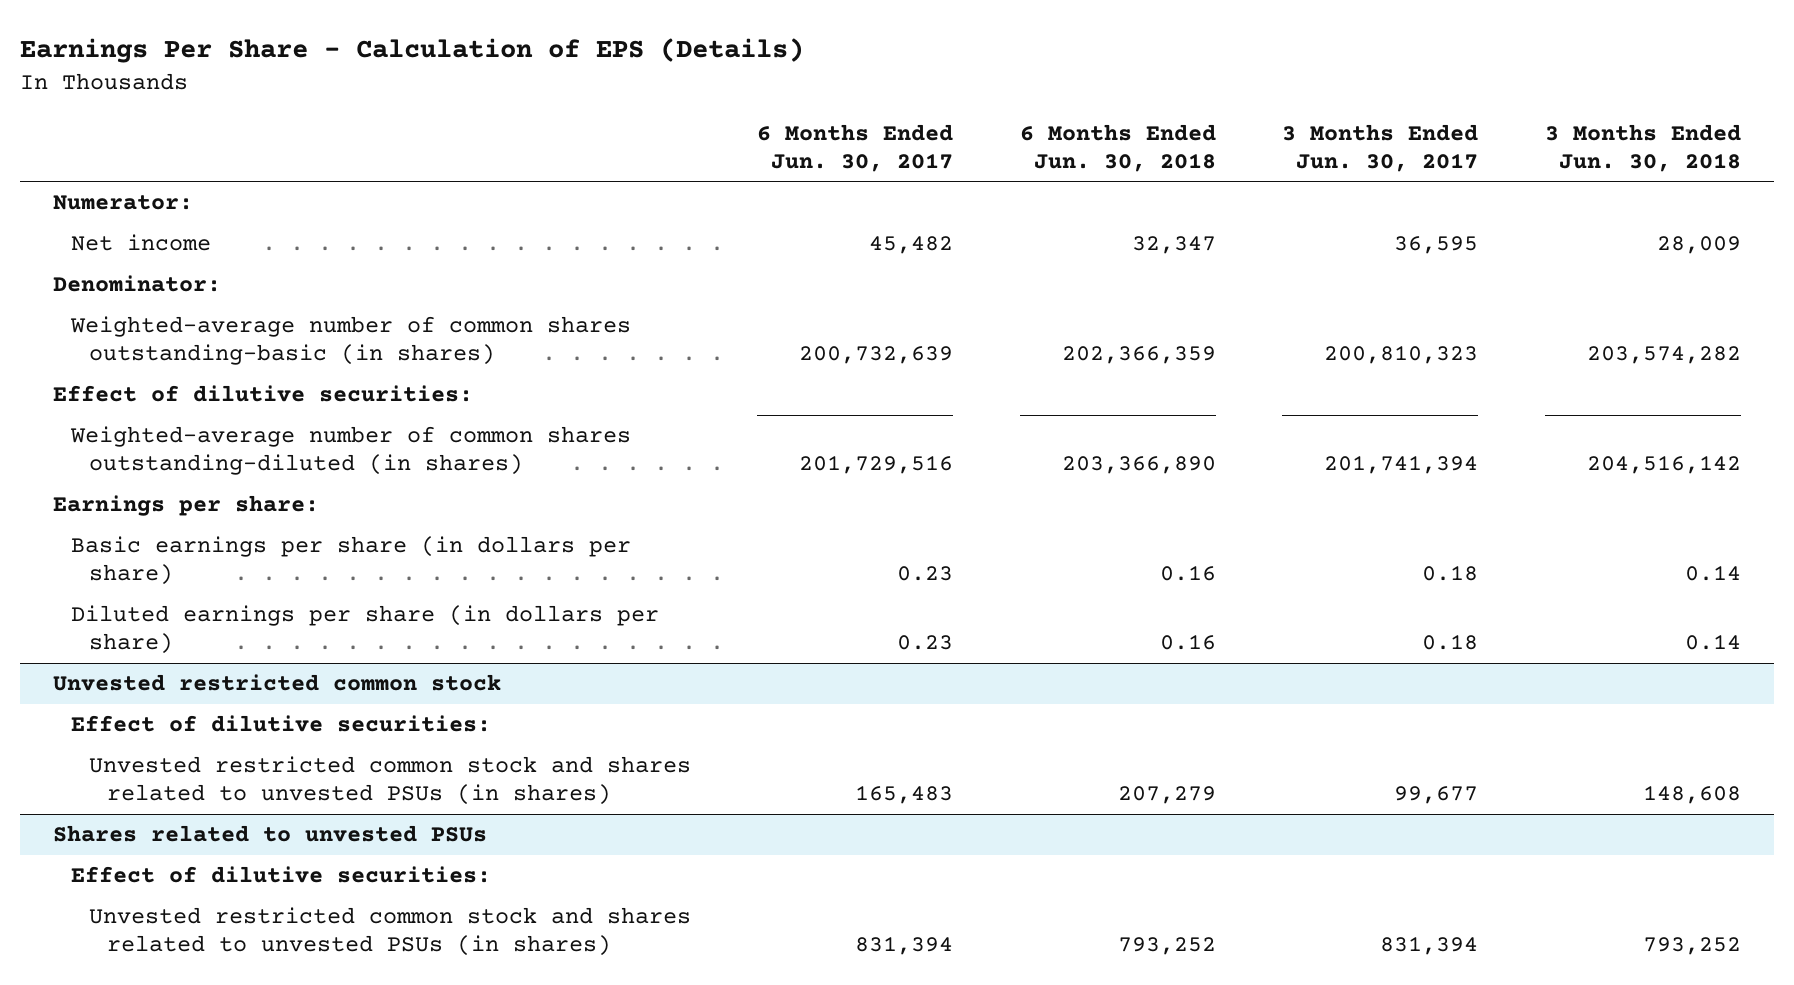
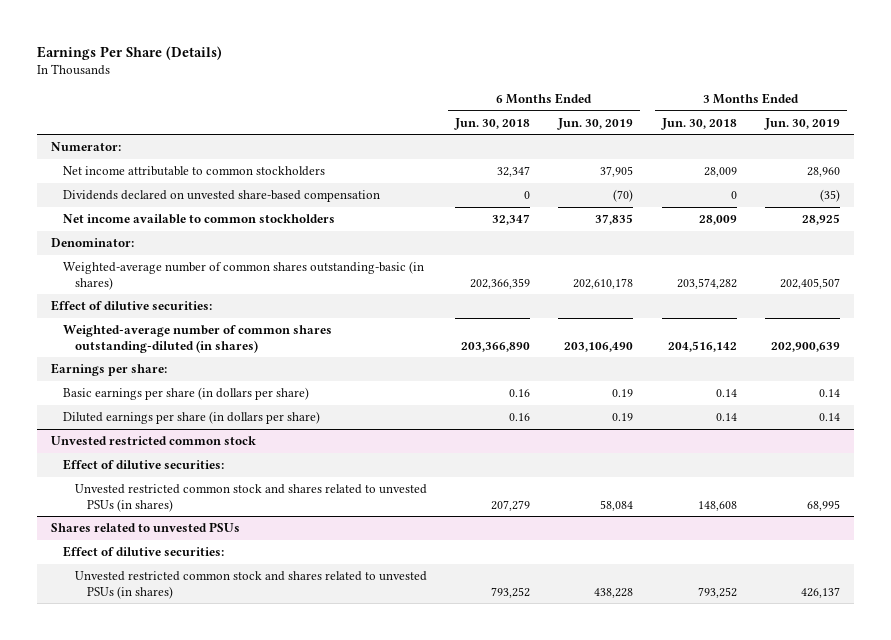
[19,37,804,63] Earnings Per Share - Calculation of EPS (Details) -> [36,45,222,60] Earnings Per Share (Details)
[757,123,954,172] 6 Months Ended Jun. 30, 2017 -> none
[1282,123,1479,172] 3 Months Ended Jun. 30, 2017 -> none
none -> [557,117,634,130] Jun. 30, 2019
none -> [763,117,840,130] Jun. 30, 2019
[71,234,212,252] Net income -> [62,166,325,177] Net income attributable to common stockholders
none -> [62,190,380,203] Dividends declared on unvested share-based compensation
none -> [62,214,335,225] Net income available to common stockholders

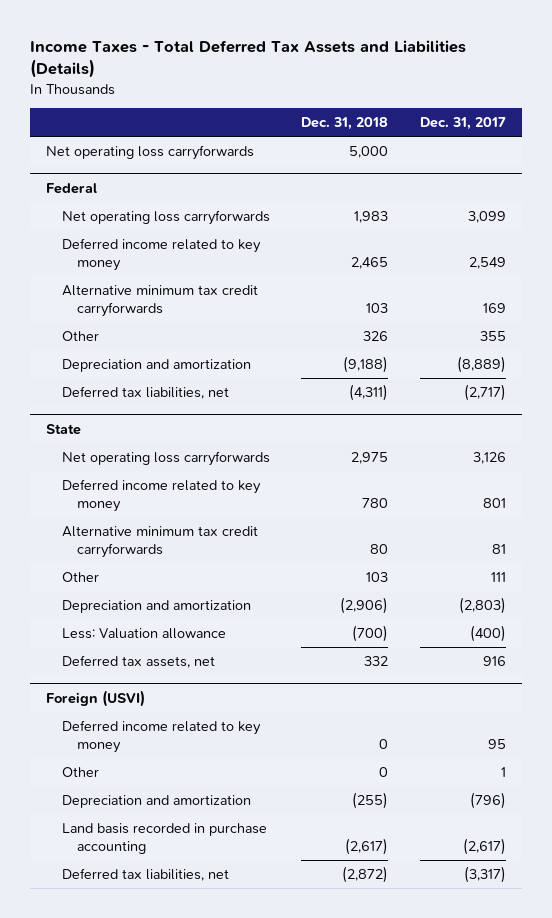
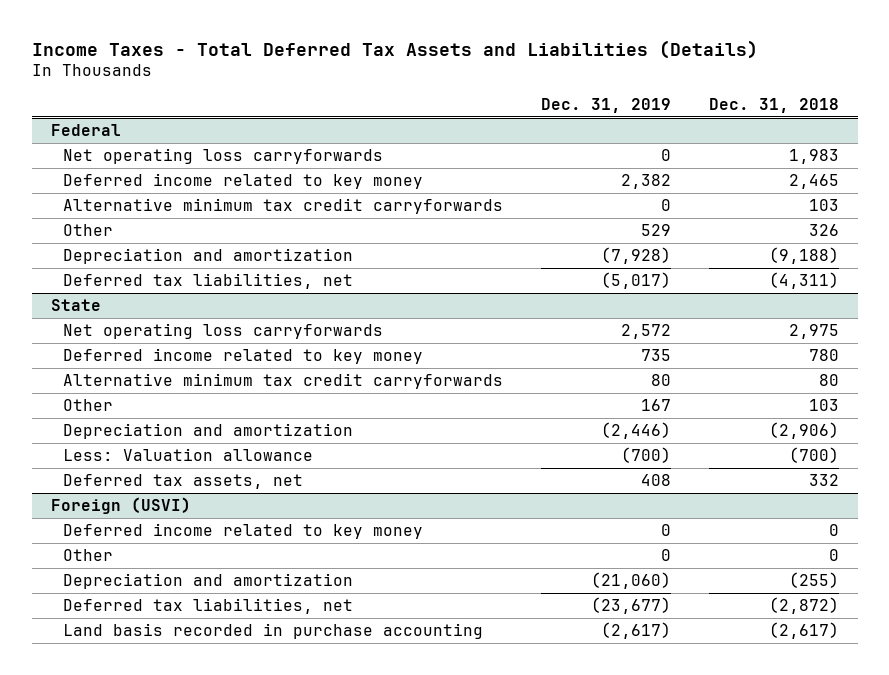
[420,117,507,131] Dec. 31, 2017 -> none
none -> [541,97,672,113] Dec. 31, 2019
[46,145,255,161] Net operating loss carryforwards -> none
[61,823,267,855] Land basis recorded in purchase accounting -> [63,623,484,640] Land basis recorded in purchase accounting

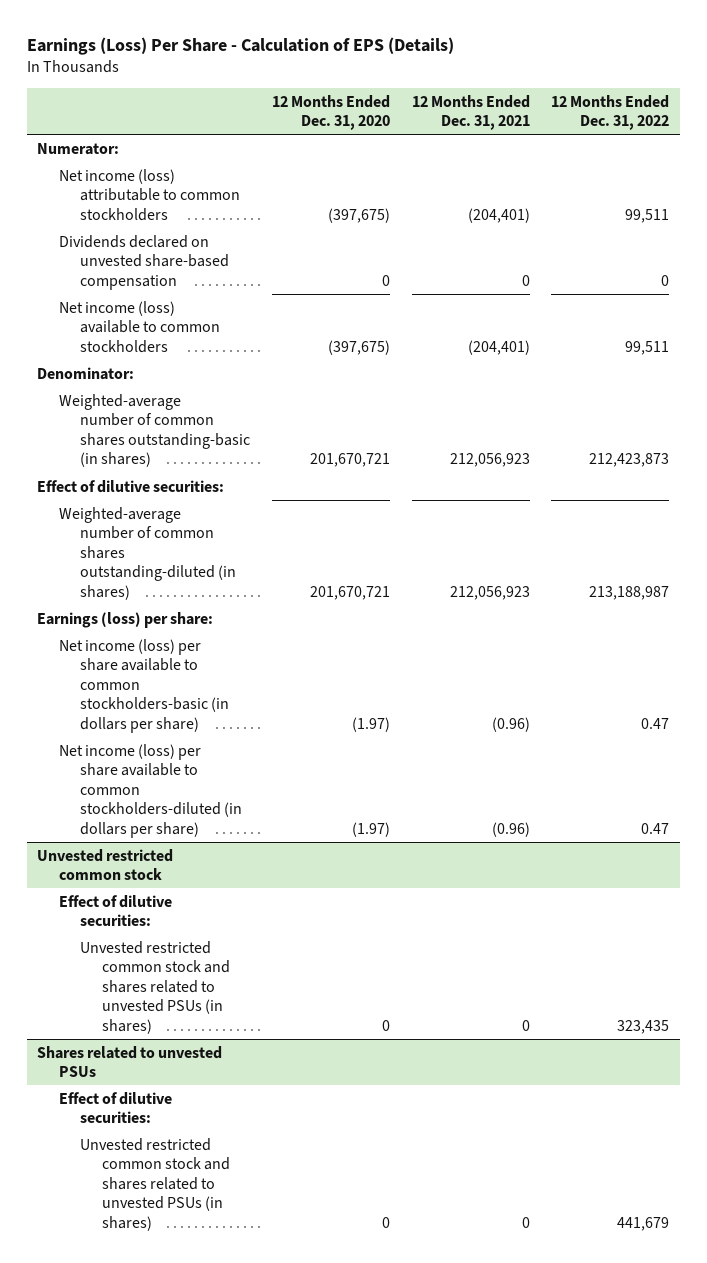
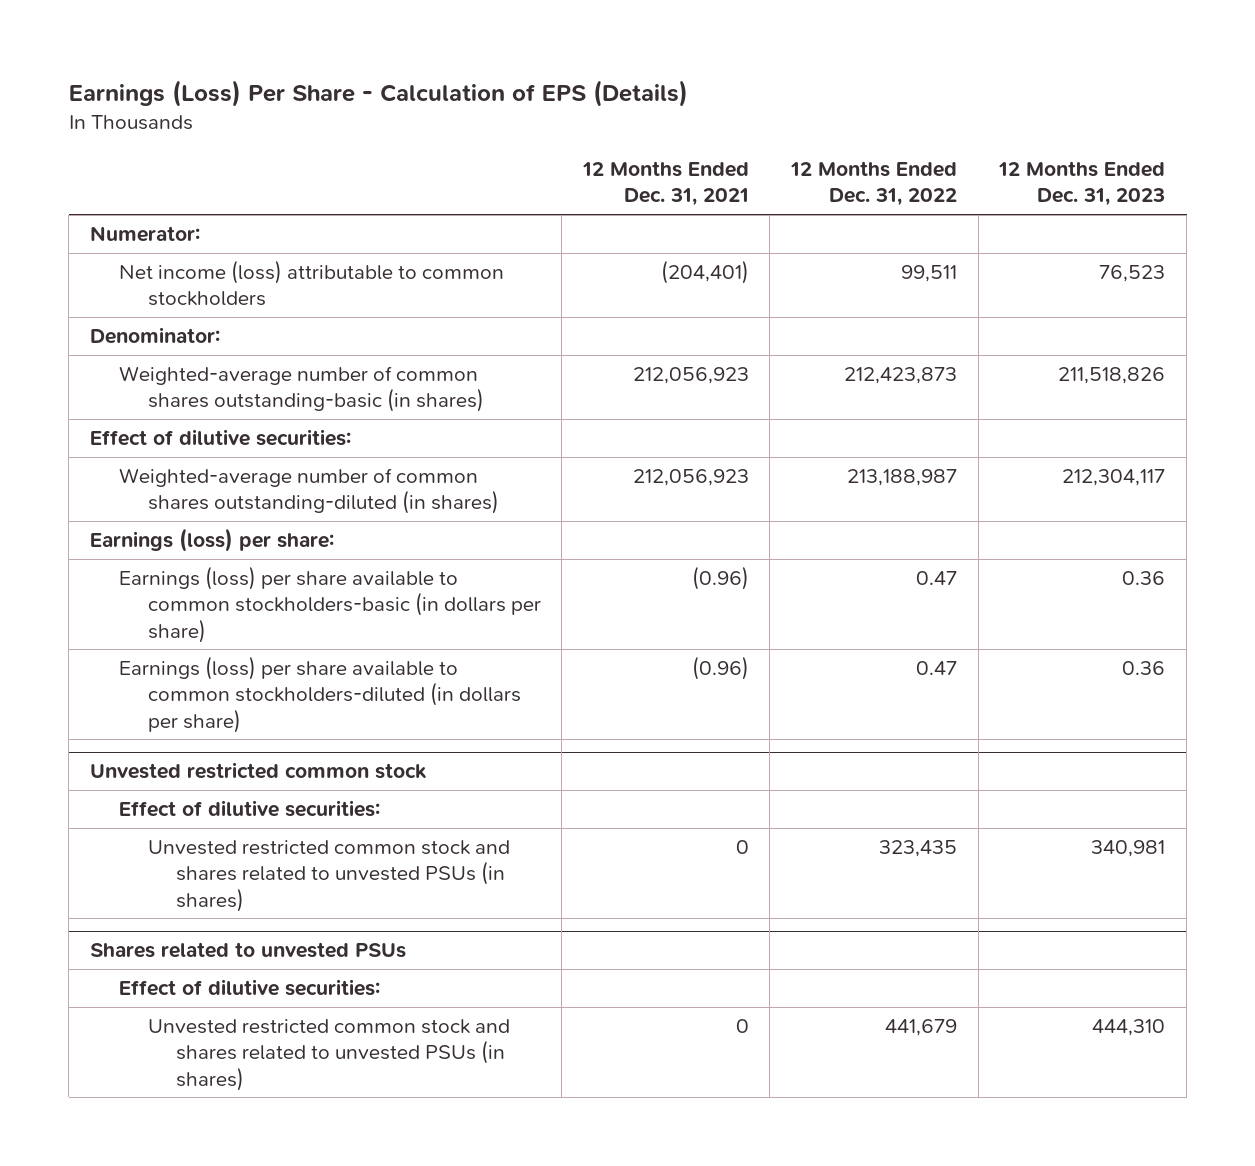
[272,94,391,131] 12 Months Ended Dec. 31, 2020 -> none
none -> [998,160,1166,207] 12 Months Ended Dec. 31, 2023
[58,234,230,290] Dividends declared on unvested share-based compensation -> none
[58,300,221,353] Net income (loss) available to common stockholders -> none
[58,638,230,733] Net income (loss) per share available to common stockholders-basic (in dollars per share) -> [118,566,541,643] Earnings (loss) per share available to common stockholders-basic (in dollars per share)
[58,743,243,838] Net income (loss) per share available to common stockholders-diluted (in dollars per share) -> [118,656,521,733] Earnings (loss) per share available to common stockholders-diluted (in dollars per share)

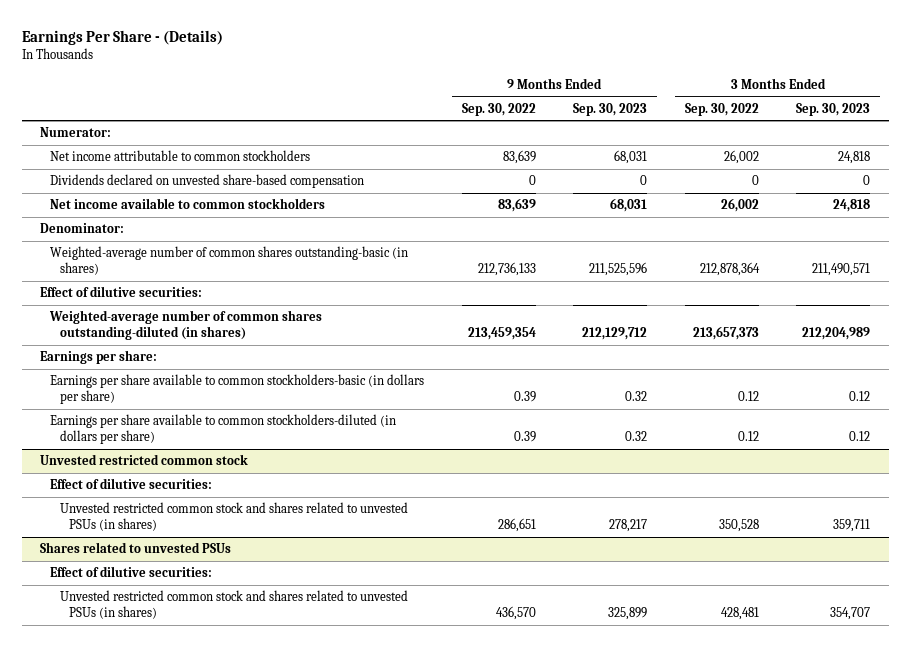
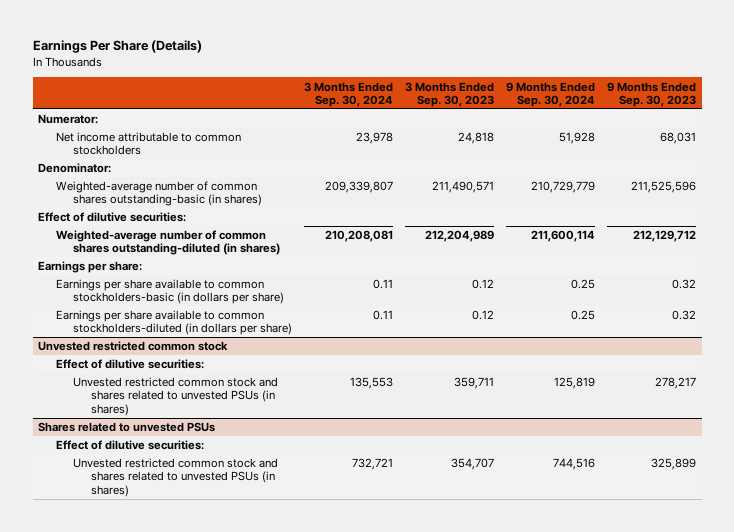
[21,29,223,45] Earnings Per Share - (Details) -> [32,40,202,54] Earnings Per Share (Details)
[461,102,536,116] Sep. 30, 2022 -> none
[684,102,759,116] Sep. 30, 2022 -> none
none -> [304,81,394,107] 3 Months Ended Sep. 30, 2024
none -> [505,81,595,107] 9 Months Ended Sep. 30, 2024
[50,174,365,189] Dividends declared on unvested share-based compensation -> none
[50,198,326,210] Net income available to common stockholders -> none

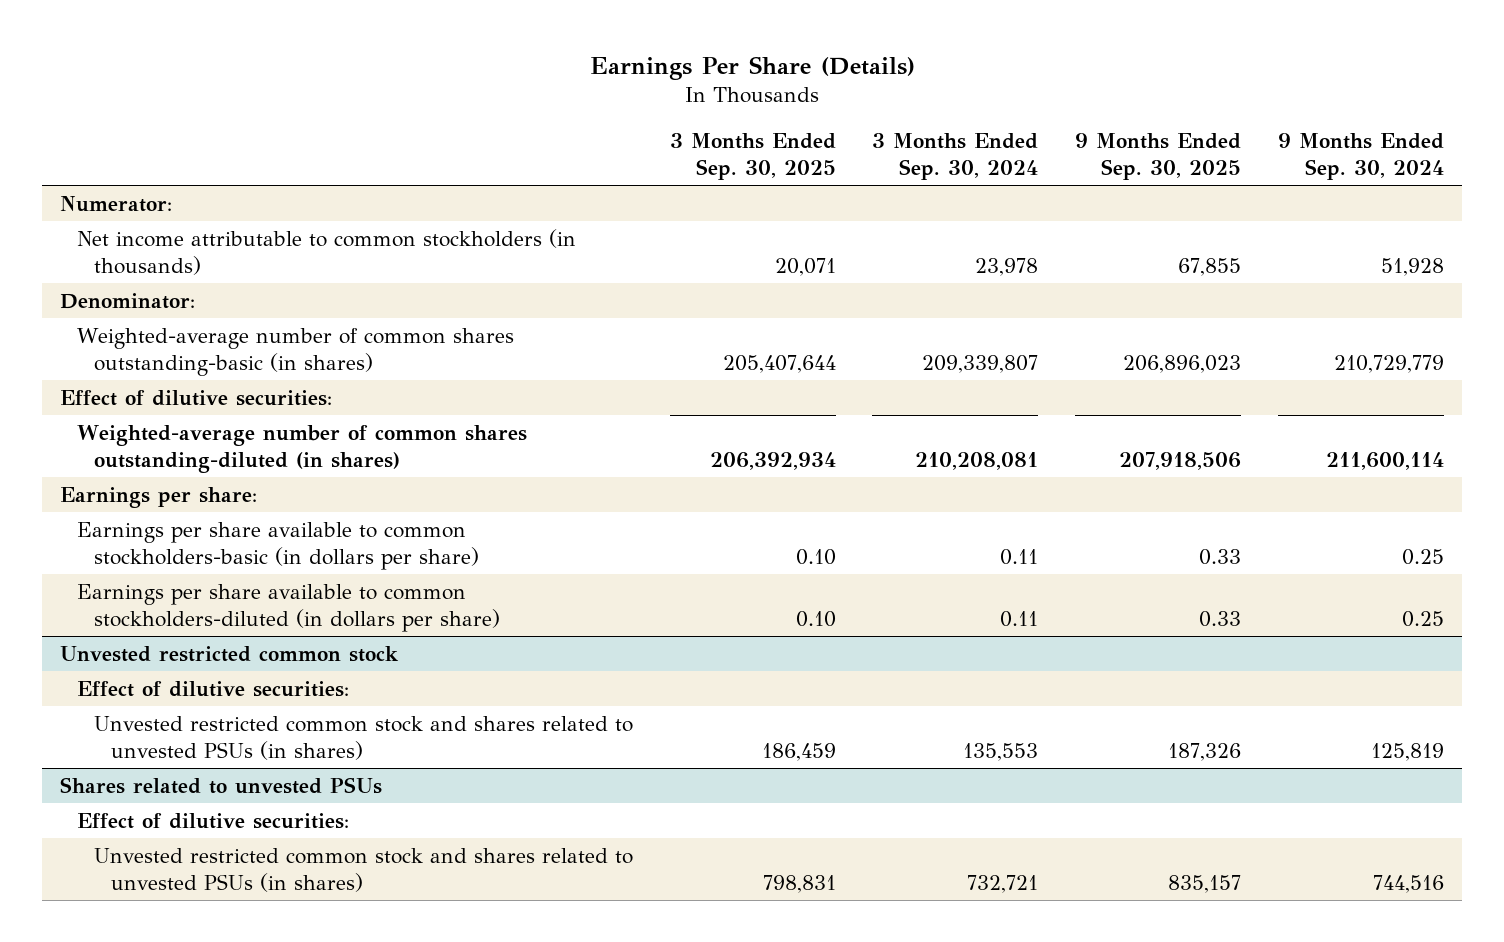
[405,81,495,107] 3 Months Ended Sep. 30, 2023 -> none
[606,81,696,107] 9 Months Ended Sep. 30, 2023 -> none
none -> [669,132,836,180] 3 Months Ended Sep. 30, 2025
none -> [1075,132,1242,180] 9 Months Ended Sep. 30, 2025
[55,132,241,156] Net income attributable to common stockholders -> [76,228,576,275] Net income attributable to common stockholders (in thousands)

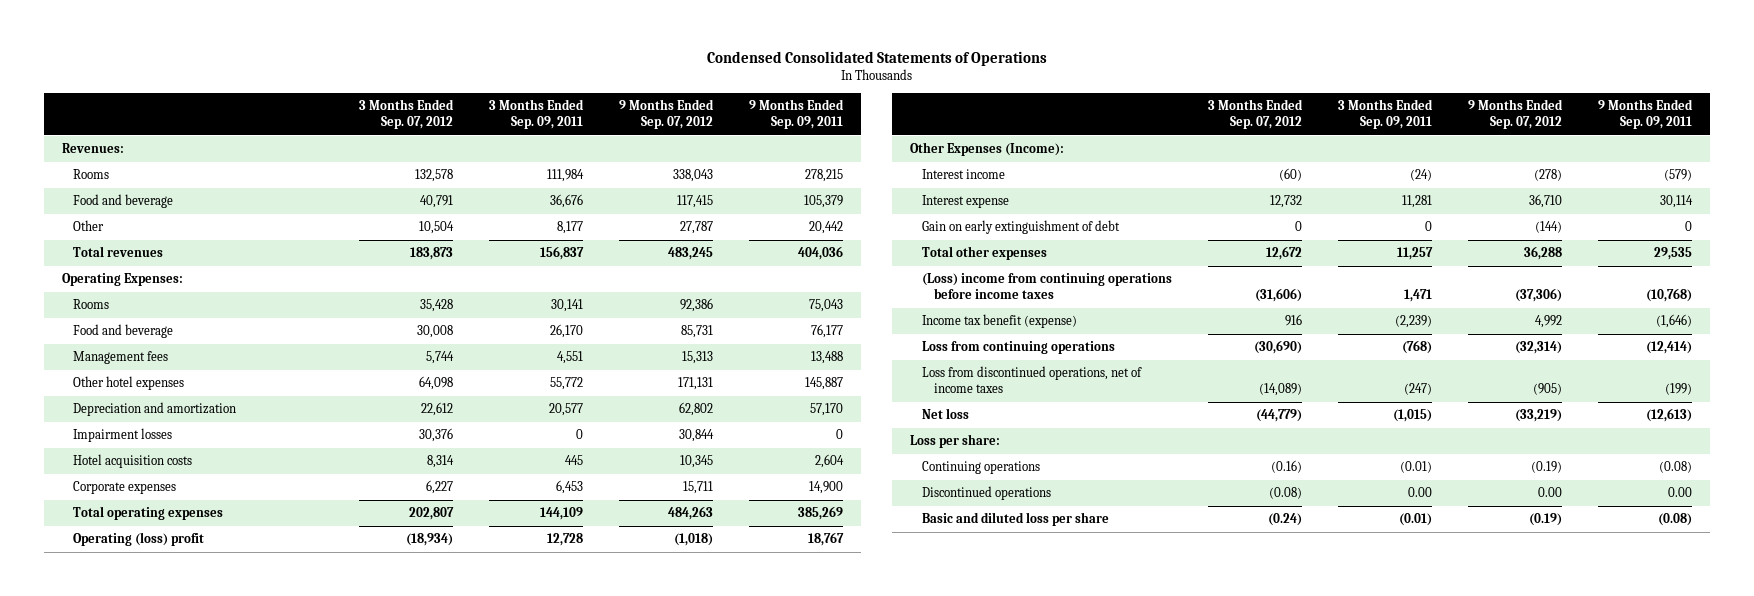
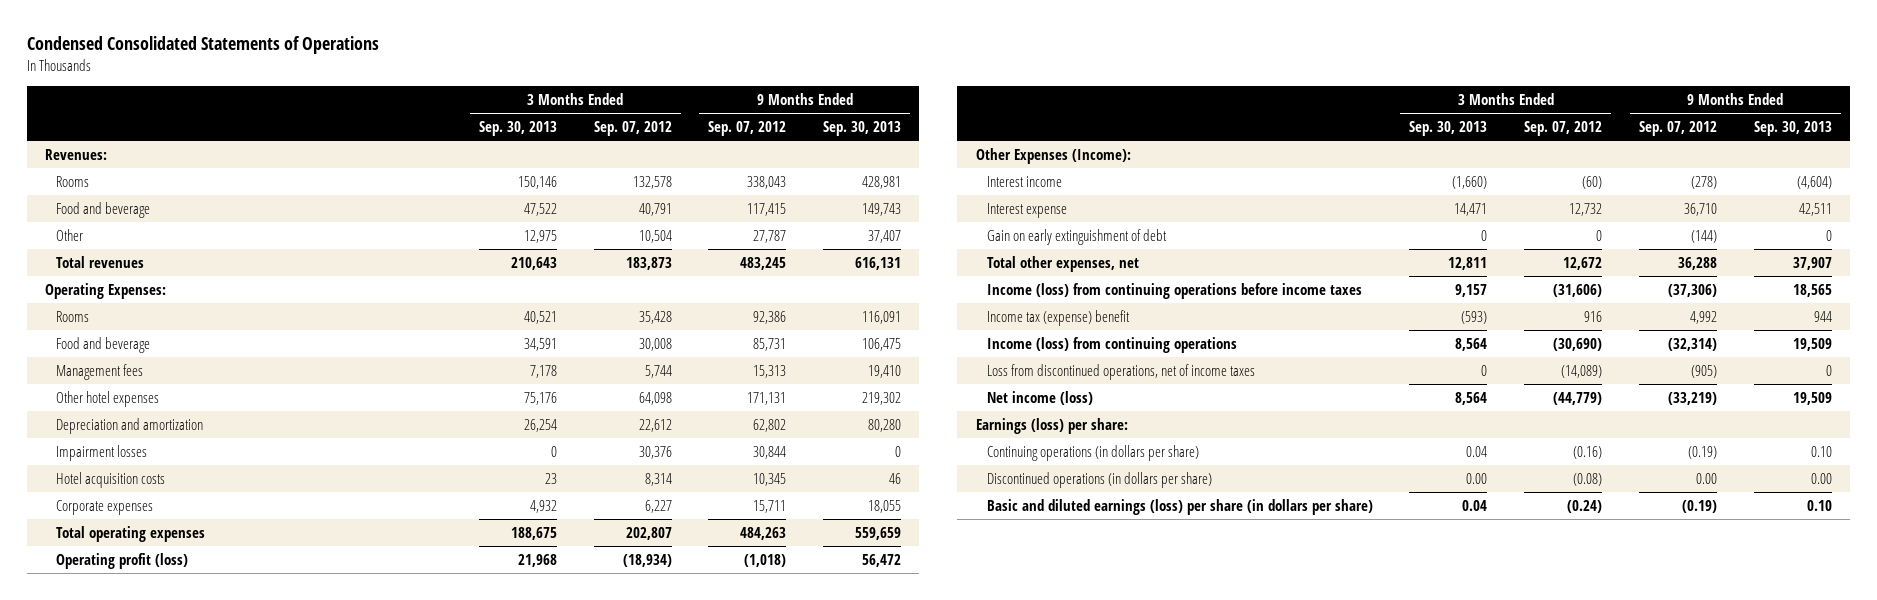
[489,98,585,129] 3 Months Ended Sep. 09, 2011 -> none
[749,98,845,129] 9 Months Ended Sep. 09, 2011 -> none
none -> [478,121,557,137] Sep. 30, 2013
none -> [823,121,902,137] Sep. 30, 2013
[73,532,205,547] Operating (loss) profit -> [55,552,188,569] Operating profit (loss)
[922,246,1048,261] Total other expenses -> [986,255,1139,272] Total other expenses, net
[922,273,1173,300] (Loss) income from continuing operations before income taxes -> [986,282,1362,299] Income (loss) from continuing operations before income taxes
[922,314,1078,329] Income tax benefit (expense) -> [986,309,1130,326] Income tax (expense) benefit
[922,341,1116,355] Loss from continuing operations -> [986,336,1237,353] Income (loss) from continuing operations
[922,408,970,420] Net loss -> [986,390,1093,405] Net income (loss)
[910,434,1001,449] Loss per share: -> [975,417,1128,434] Earnings (loss) per share:
[922,461,1041,475] Continuing operations -> [986,444,1199,461] Continuing operations (in dollars per share)
[922,486,1052,501] Discontinued operations -> [986,471,1212,488] Discontinued operations (in dollars per share)
[922,512,1110,527] Basic and diluted loss per share -> [986,498,1373,515] Basic and diluted earnings (loss) per share (in dollars per share)

